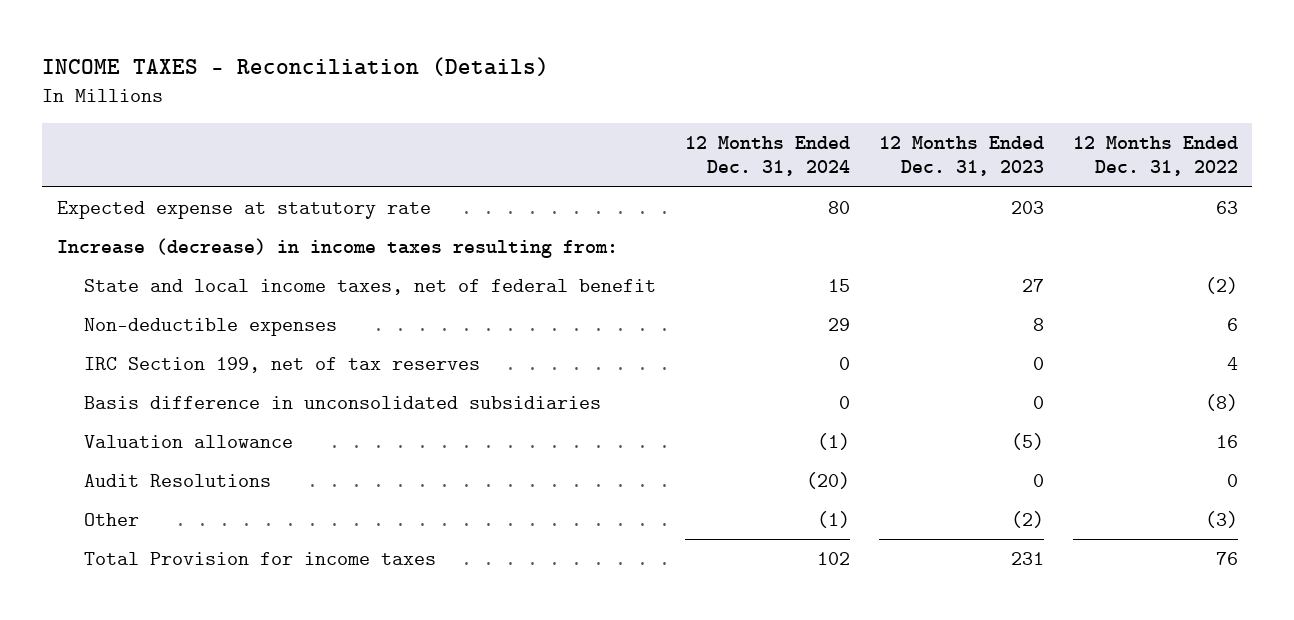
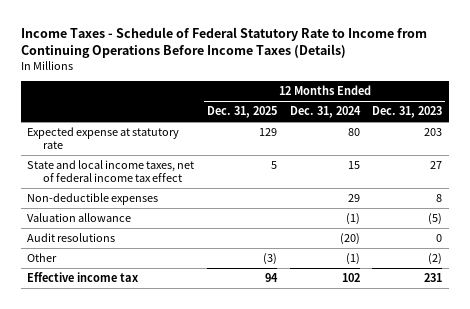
[42,57,550,77] INCOME TAXES - Reconciliation (Details) -> [21,27,428,59] Income Taxes - Schedule of Federal Statutory Rate to Income from Continuing Operations Before Income Taxes (Details)
[1072,135,1238,177] 12 Months Ended Dec. 31, 2022 -> none
none -> [207,106,278,119] Dec. 31, 2025
[56,237,618,258] Increase (decrease) in income taxes resulting from: -> none
[83,278,656,295] State and local income taxes, net of federal benefit -> [27,159,195,183] State and local income taxes, net of federal income tax effect
[83,356,480,373] IRC Section 199, net of tax reserves -> none
[83,395,601,409] Basis difference in unconsolidated subsidiaries -> none
[83,473,271,487] Audit Resolutions -> [27,232,116,242] Audit resolutions
[83,551,436,565] Total Provision for income taxes -> [27,271,139,282] Effective income tax

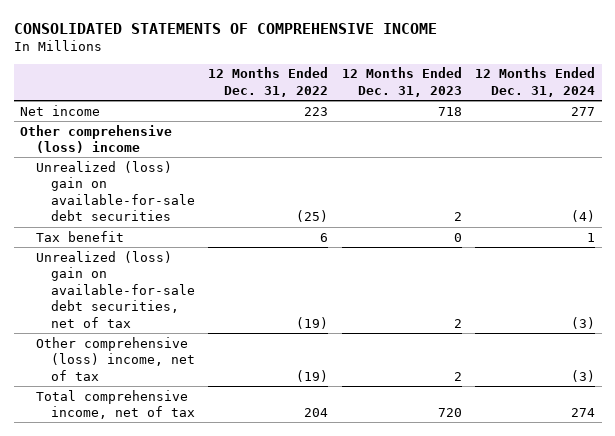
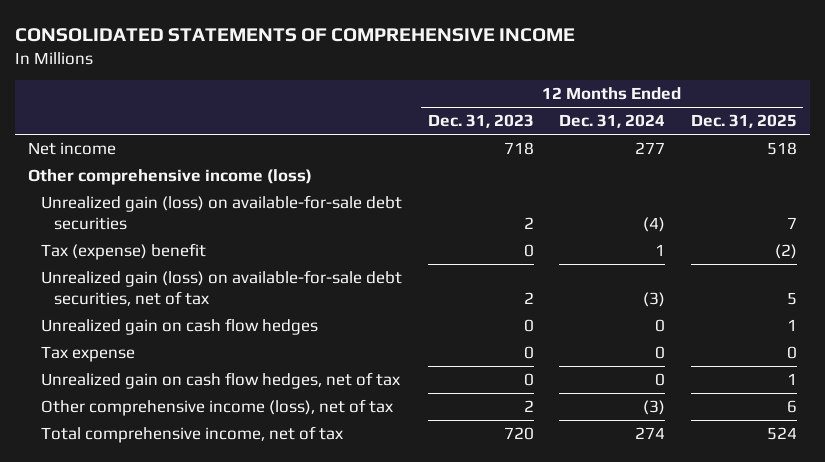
[208,67,329,98] 12 Months Ended Dec. 31, 2022 -> none
none -> [690,114,797,129] Dec. 31, 2025
[20,124,173,154] Other comprehensive (loss) income -> [27,168,312,185] Other comprehensive income (loss)
[35,160,196,222] Unrealized (loss) gain on available-for-sale debt securities -> [41,194,403,231] Unrealized gain (loss) on available-for-sale debt securities
[35,230,124,242] Tax benefit -> [41,242,207,260] Tax (expense) benefit
[35,250,196,329] Unrealized (loss) gain on available-for-sale debt securities, net of tax -> [41,269,403,307] Unrealized gain (loss) on available-for-sale debt securities, net of tax
none -> [41,317,319,335] Unrealized gain on cash flow hedges
none -> [41,345,136,362] Tax expense
none -> [41,371,401,389] Unrealized gain on cash flow hedges, net of tax
[35,336,196,381] Other comprehensive (loss) income, net of tax -> [41,398,394,416] Other comprehensive income (loss), net of tax

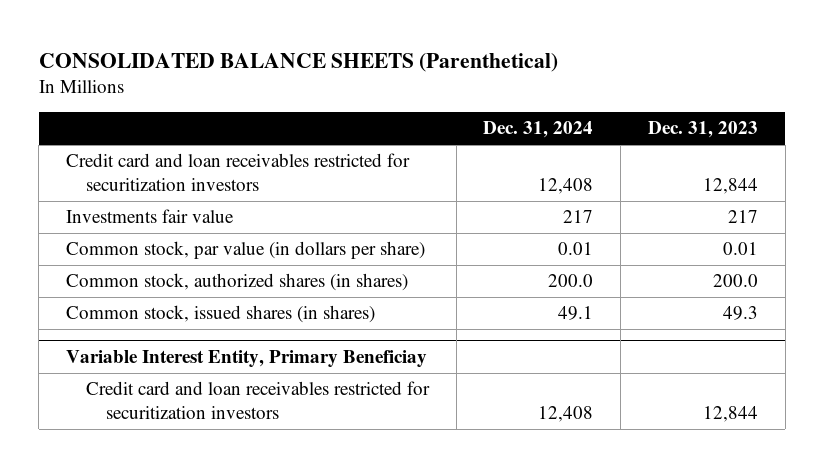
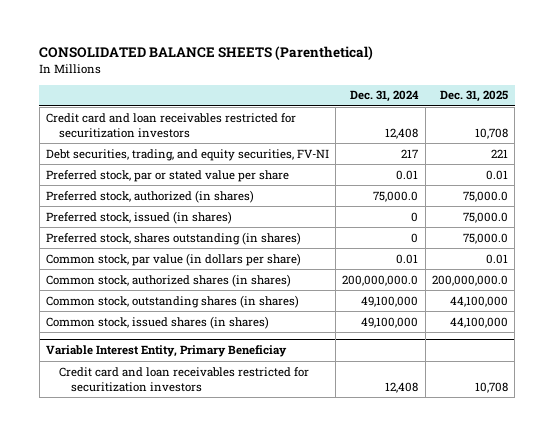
[647,121,758,139] Dec. 31, 2023 -> none
none -> [439,90,508,103] Dec. 31, 2025
[66,209,235,224] Investments fair value -> [45,148,329,161] Debt securities, trading, and equity securities, FV-NI
none -> [45,169,289,182] Preferred stock, par or stated value per share
none -> [45,189,254,203] Preferred stock, authorized (in shares)
none -> [45,210,232,224] Preferred stock, issued (in shares)
none -> [45,231,301,245] Preferred stock, shares outstanding (in shares)
[548,274,594,288] 200.0 -> [342,274,419,286] 200,000,000.0
none -> [45,294,299,308] Common stock, outstanding shares (in shares)
[558,306,594,321] 49.1 -> [361,316,419,328] 49,100,000

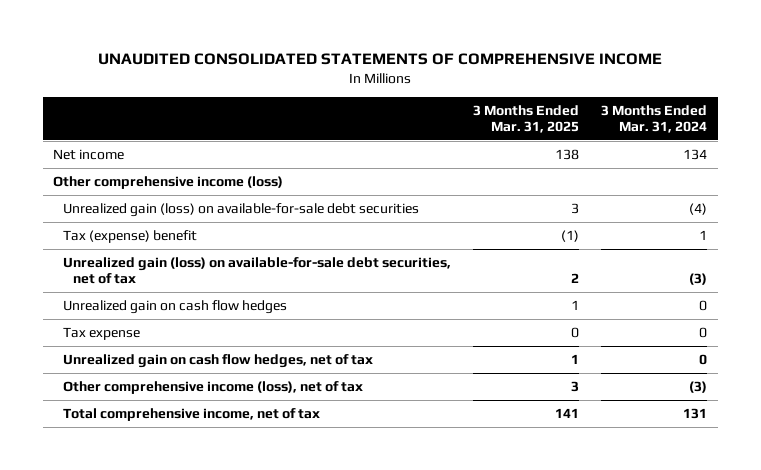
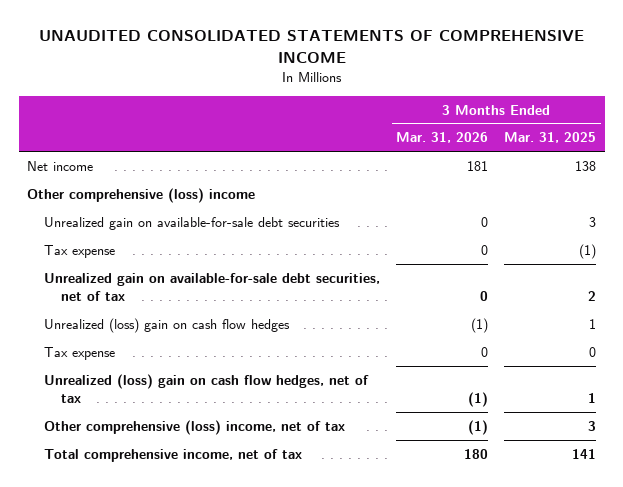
[601,104,708,134] 3 Months Ended Mar. 31, 2024 -> none
none -> [396,132,489,144] Mar. 31, 2026
[53,175,284,189] Other comprehensive income (loss) -> [26,187,255,203] Other comprehensive (loss) income
[63,202,420,217] Unrealized gain (loss) on available-for-sale debt securities -> [44,216,341,230] Unrealized gain on available-for-sale debt securities
[63,229,198,243] Tax (expense) benefit -> [44,244,116,258] Tax expense
[63,256,452,285] Unrealized gain (loss) on available-for-sale debt securities, net of tax -> [44,272,381,302] Unrealized gain on available-for-sale debt securities, net of tax
[63,299,288,314] Unrealized gain on cash flow hedges -> [44,317,291,333] Unrealized (loss) gain on cash flow hedges
[63,353,374,368] Unrealized gain on cash flow hedges, net of tax -> [44,373,370,404] Unrealized (loss) gain on cash flow hedges, net of tax
[63,380,364,394] Other comprehensive income (loss), net of tax -> [44,419,346,435] Other comprehensive (loss) income, net of tax

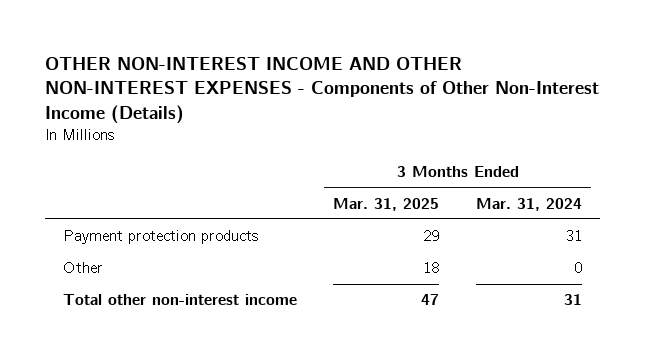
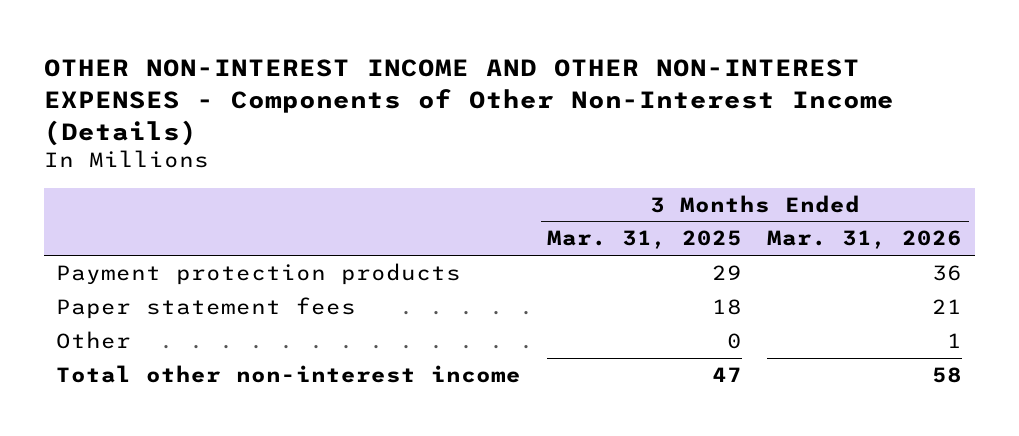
[475,197,582,211] Mar. 31, 2024 -> none
none -> [767,230,963,250] Mar. 31, 2026
none -> [56,296,357,319] Paper statement fees
[423,262,440,274] 18 -> [726,332,742,349] 0

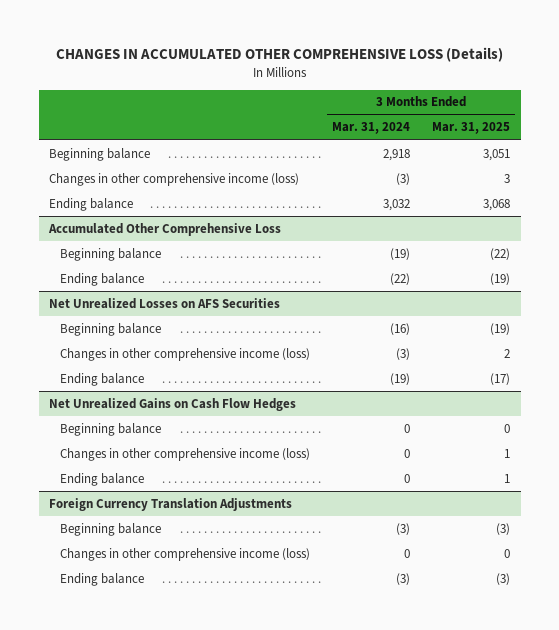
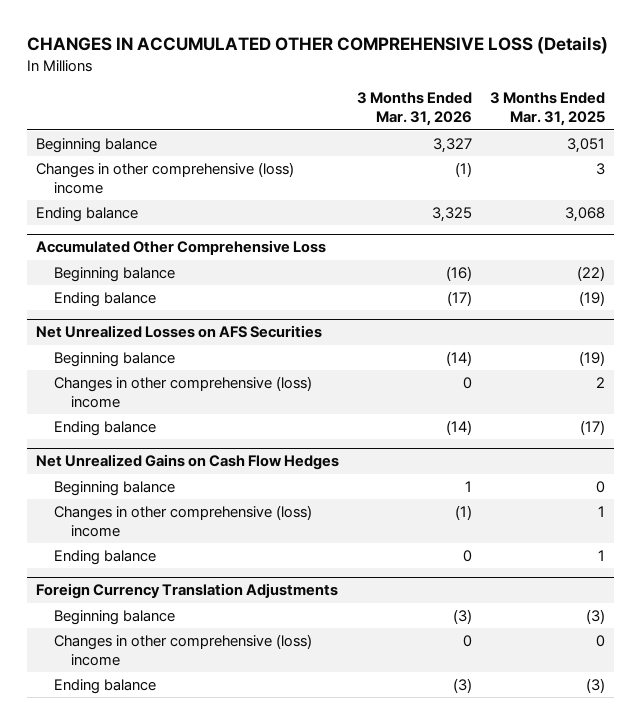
[332,122,411,135] Mar. 31, 2024 -> none
none -> [357,92,473,127] 3 Months Ended Mar. 31, 2026
[49,172,300,186] Changes in other comprehensive income (loss) -> [36,161,295,194] Changes in other comprehensive (loss) income
[60,347,311,361] Changes in other comprehensive income (loss) -> [53,375,312,408] Changes in other comprehensive (loss) income
[60,447,311,461] Changes in other comprehensive income (loss) -> [53,504,312,537] Changes in other comprehensive (loss) income
[60,547,311,561] Changes in other comprehensive income (loss) -> [53,633,312,666] Changes in other comprehensive (loss) income

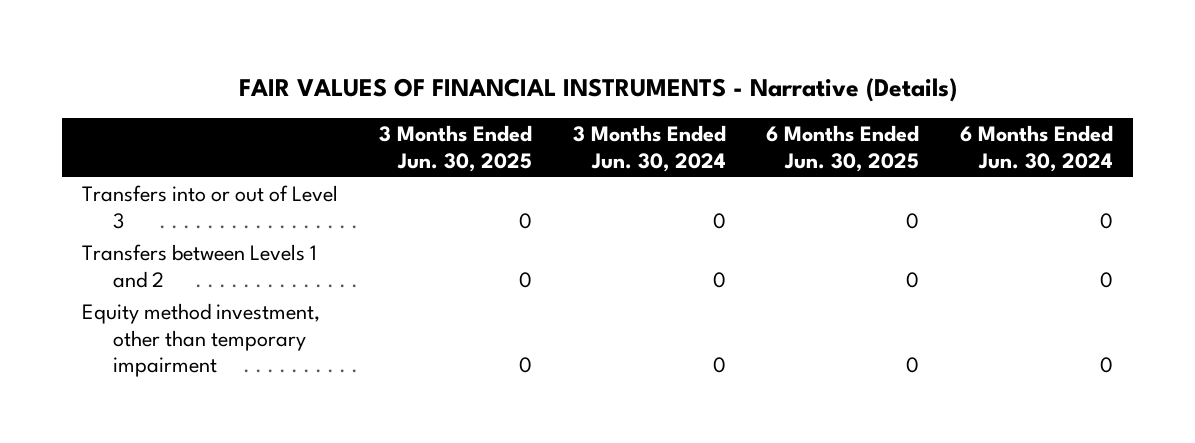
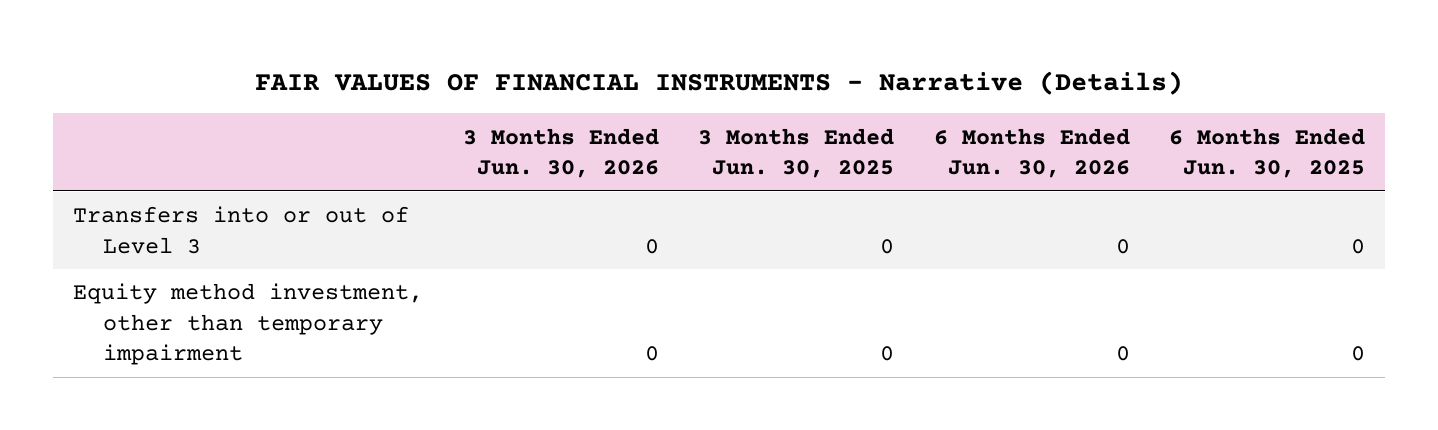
[572,125,726,172] 3 Months Ended Jun. 30, 2024 -> none
[960,125,1114,172] 6 Months Ended Jun. 30, 2024 -> none
none -> [462,127,659,179] 3 Months Ended Jun. 30, 2026
none -> [933,127,1130,179] 6 Months Ended Jun. 30, 2026
[82,244,318,288] Transfers between Levels 1 and 2 -> none

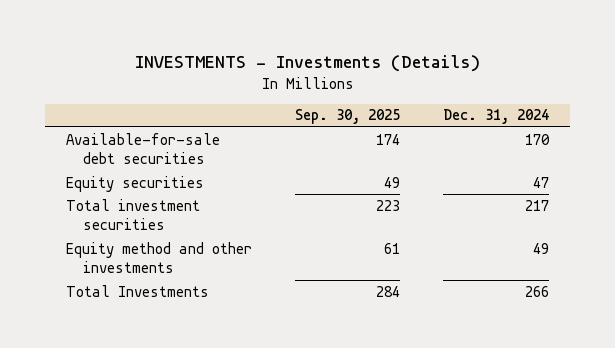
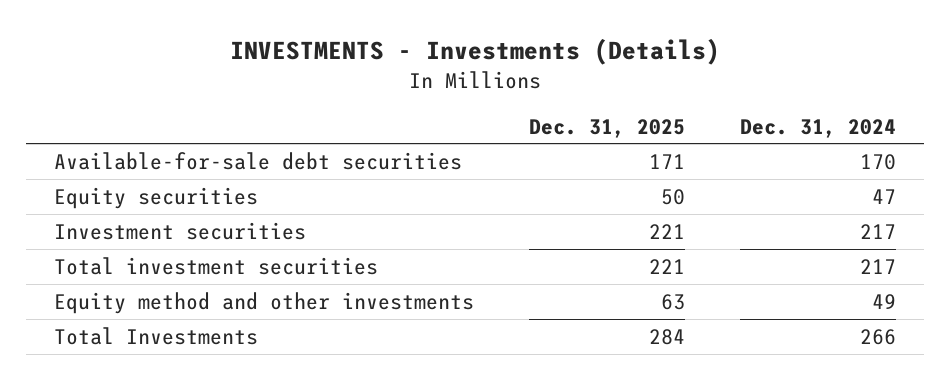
[295,109,401,125] Sep. 30, 2025 -> none
none -> [528,118,685,138] Dec. 31, 2025
none -> [53,221,306,240] Investment securities

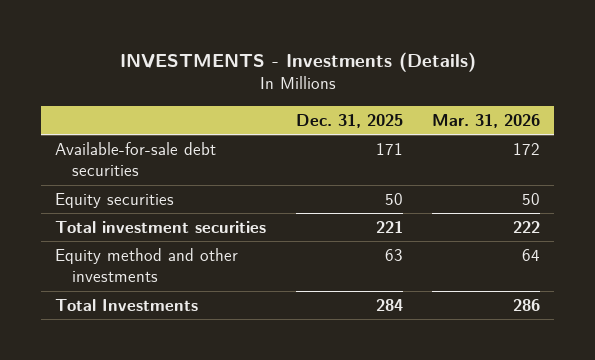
[740,118,897,138] Dec. 31, 2024 -> none
none -> [431,113,540,128] Mar. 31, 2026
[53,221,306,240] Investment securities -> none

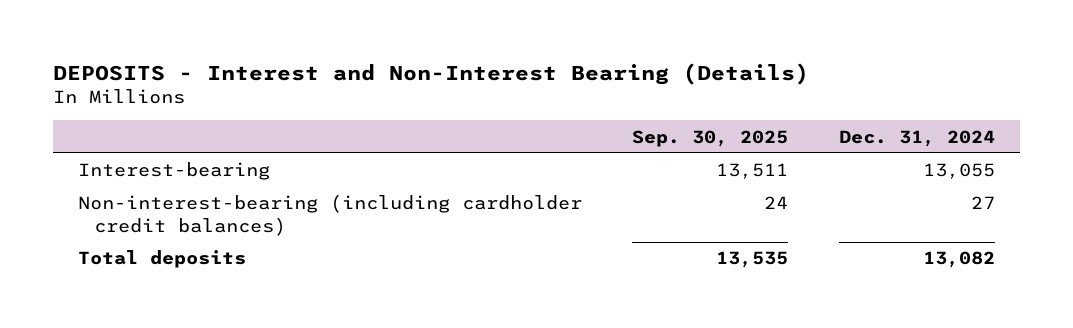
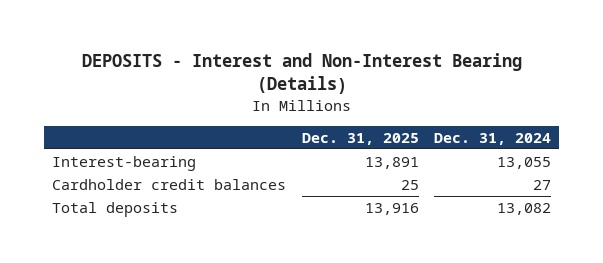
[632,129,789,147] Sep. 30, 2025 -> none
none -> [301,132,419,145] Dec. 31, 2025
[77,194,582,236] Non-interest-bearing (including cardholder credit balances) -> [51,179,286,191] Cardholder credit balances

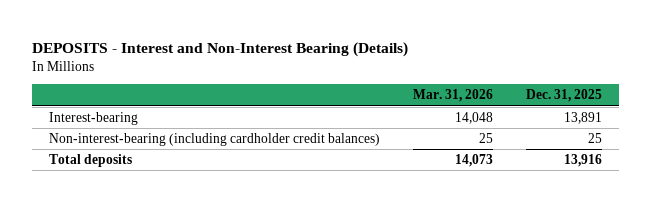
[434,132,552,145] Dec. 31, 2024 -> none
none -> [412,89,493,103] Mar. 31, 2026
[51,179,286,191] Cardholder credit balances -> [48,133,380,147] Non-interest-bearing (including cardholder credit balances)

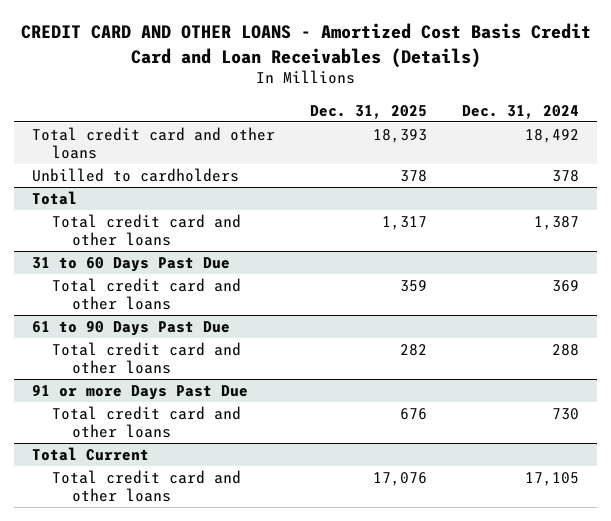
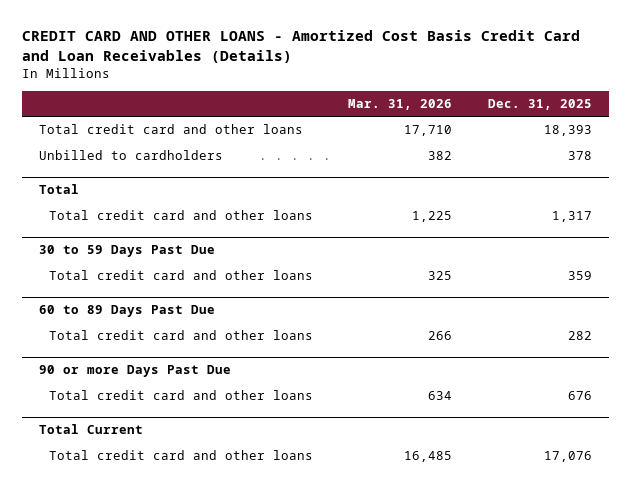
[462,104,580,119] Dec. 31, 2024 -> none
none -> [348,99,453,111] Mar. 31, 2026
[32,256,231,272] 31 to 60 Days Past Due -> [39,245,216,258] 30 to 59 Days Past Due
[32,320,231,336] 61 to 90 Days Past Due -> [39,305,216,318] 60 to 89 Days Past Due
[32,384,249,400] 91 or more Days Past Due -> [39,365,232,378] 90 or more Days Past Due

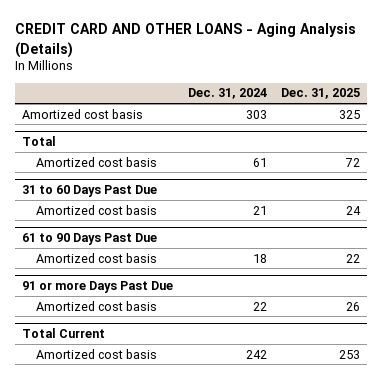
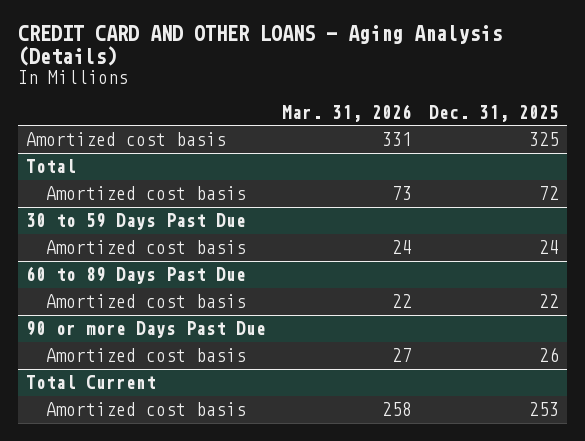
[187,88,267,100] Dec. 31, 2024 -> none
none -> [282,103,413,122] Mar. 31, 2026
[22,184,158,197] 31 to 60 Days Past Due -> [26,213,247,231] 30 to 59 Days Past Due
[22,232,158,245] 61 to 90 Days Past Due -> [26,266,247,285] 60 to 89 Days Past Due
[22,280,174,293] 91 or more Days Past Due -> [26,321,267,339] 90 or more Days Past Due

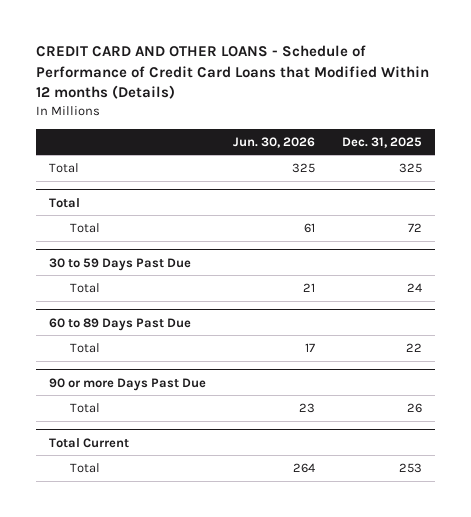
[18,24,503,66] CREDIT CARD AND OTHER LOANS - Aging Analysis (Details) -> [35,45,429,100] CREDIT CARD AND OTHER LOANS - Schedule of Performance of Credit Card Loans that Modified Within 12 months (Details)
[282,103,413,122] Mar. 31, 2026 -> none
none -> [232,136,315,148] Jun. 30, 2026
[26,132,227,147] Amortized cost basis -> [49,163,80,174] Total
[46,186,247,201] Amortized cost basis -> [69,223,100,234] Total
[46,240,247,255] Amortized cost basis -> [69,283,100,294] Total
[46,294,247,309] Amortized cost basis -> [69,343,100,354] Total
[46,348,247,363] Amortized cost basis -> [69,403,100,414] Total
[46,402,247,417] Amortized cost basis -> [69,463,100,474] Total

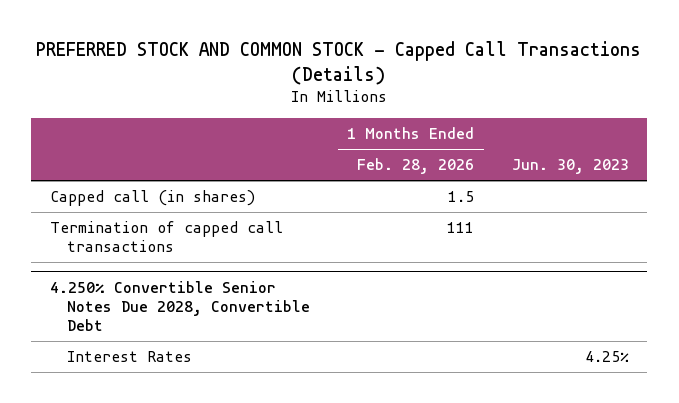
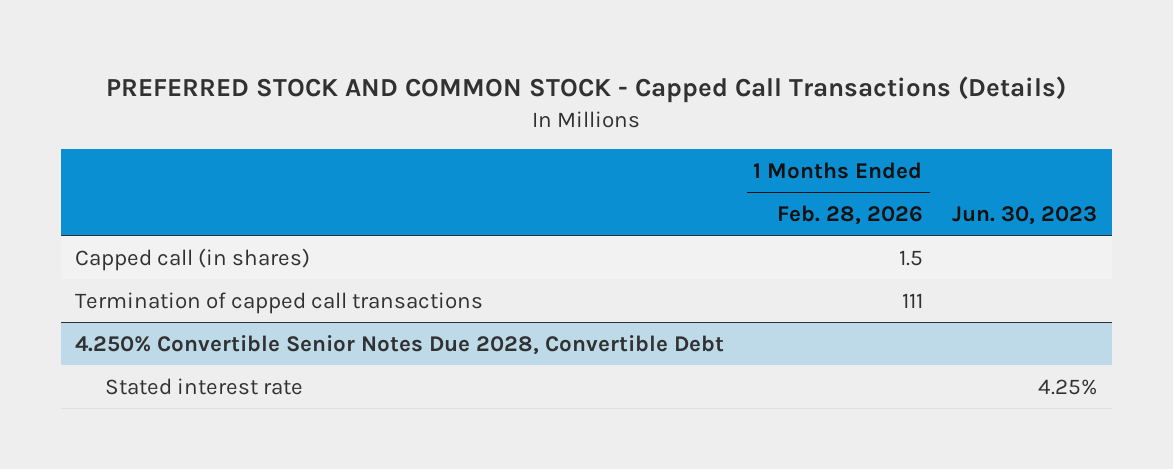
[67,351,193,363] Interest Rates -> [105,377,304,395] Stated interest rate

